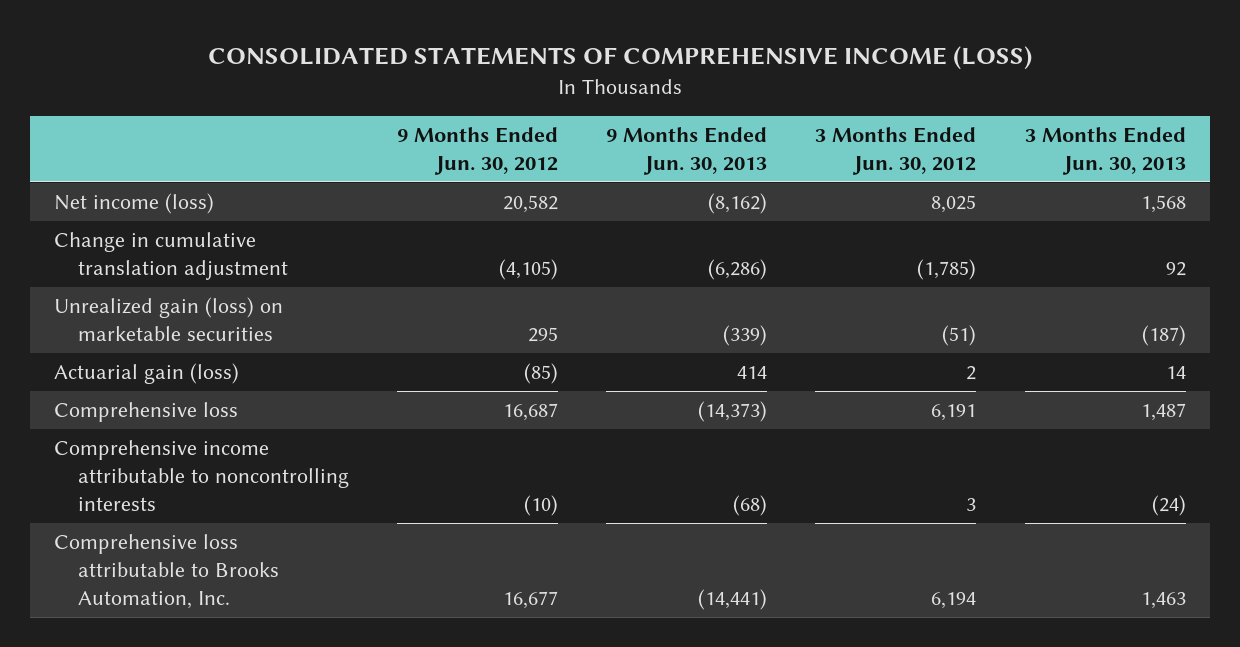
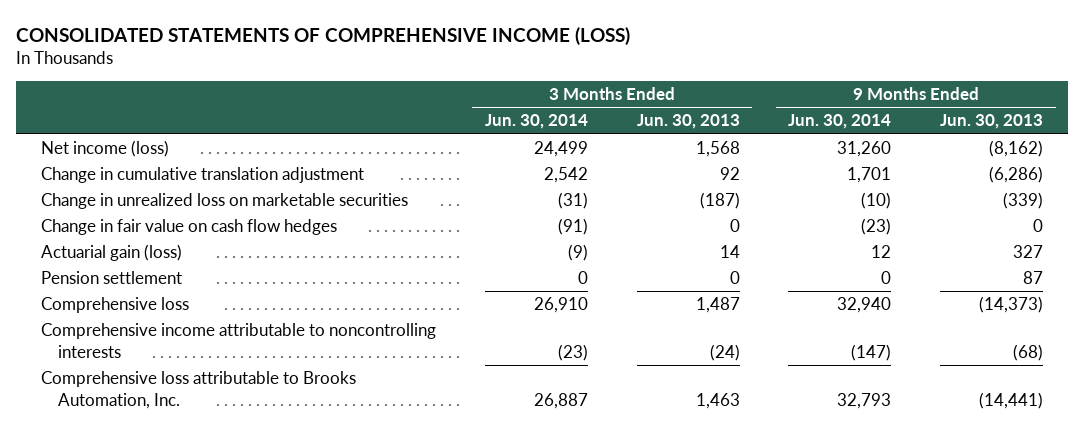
[396,126,558,175] 9 Months Ended Jun. 30, 2012 -> none
[815,126,977,175] 3 Months Ended Jun. 30, 2012 -> none
none -> [484,114,588,130] Jun. 30, 2014
none -> [788,114,892,130] Jun. 30, 2014
[54,297,284,342] Unrealized gain (loss) on marketable securities -> [40,193,408,210] Change in unrealized loss on marketable securities
none -> [40,219,337,236] Change in fair value on cash flow hedges
[737,366,768,380] 414 -> [1013,245,1044,259] 327
none -> [40,271,182,285] Pension settlement

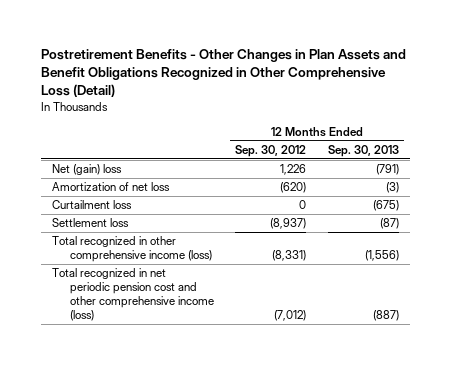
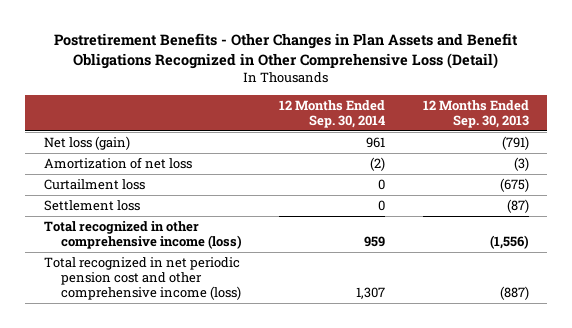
[235,145,307,158] Sep. 30, 2012 -> none
none -> [279,100,386,128] 12 Months Ended Sep. 30, 2014
[51,164,122,176] Net (gain) loss -> [43,136,130,151] Net loss (gain)

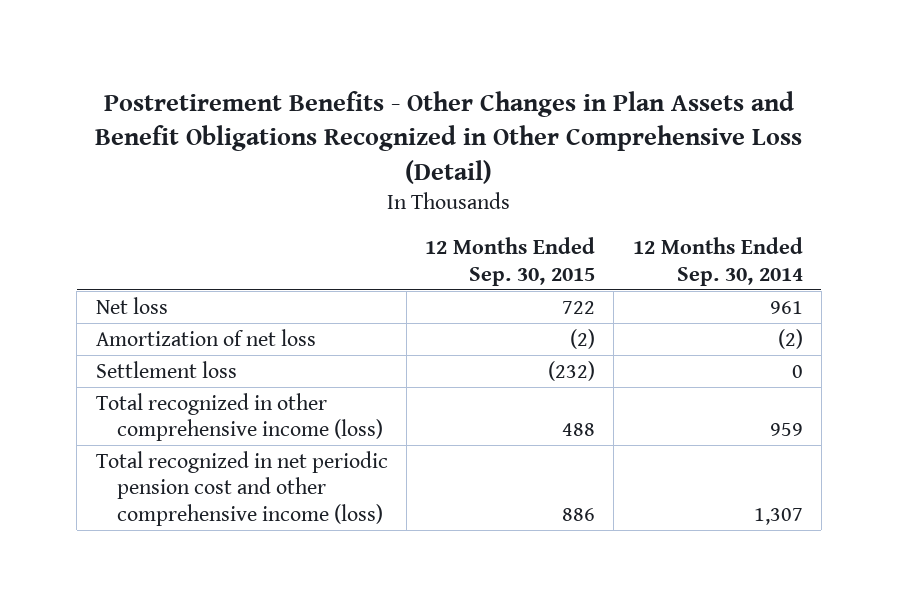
[422,100,529,128] 12 Months Ended Sep. 30, 2013 -> none
none -> [425,237,596,286] 12 Months Ended Sep. 30, 2015
[43,136,130,151] Net loss (gain) -> [95,296,168,314] Net loss
[43,179,145,191] Curtailment loss -> none

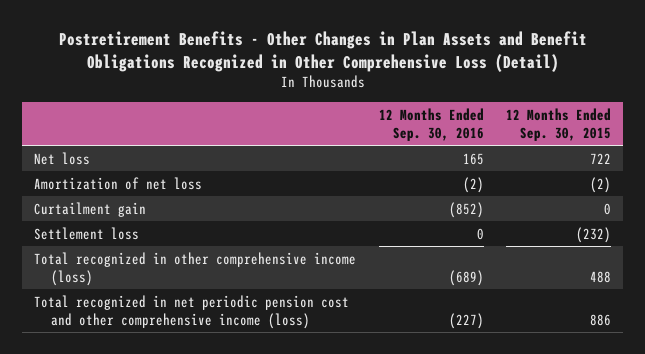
[632,237,803,286] 12 Months Ended Sep. 30, 2014 -> none
none -> [378,107,484,142] 12 Months Ended Sep. 30, 2016
none -> [33,201,146,217] Curtailment gain

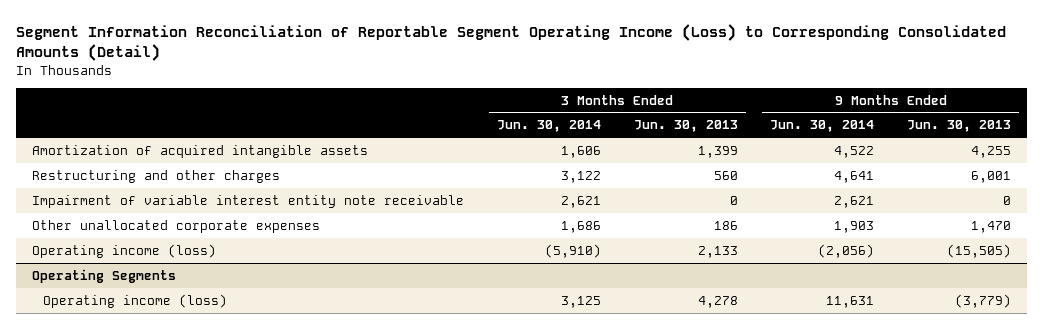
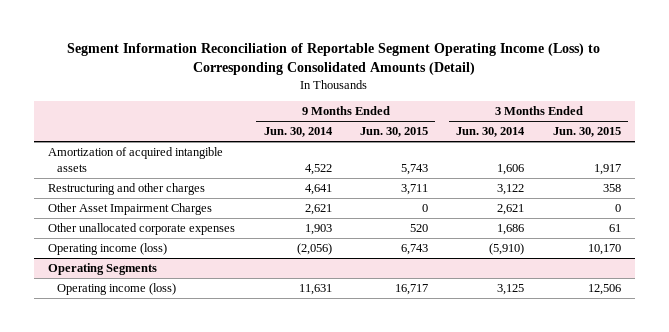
[633,120,738,133] Jun. 30, 2013 -> none
[906,120,1011,133] Jun. 30, 2013 -> none
none -> [359,127,428,138] Jun. 30, 2015
none -> [552,127,621,138] Jun. 30, 2015
[32,194,465,208] Impairment of variable interest entity note receivable -> [48,203,213,216] Other Asset Impairment Charges

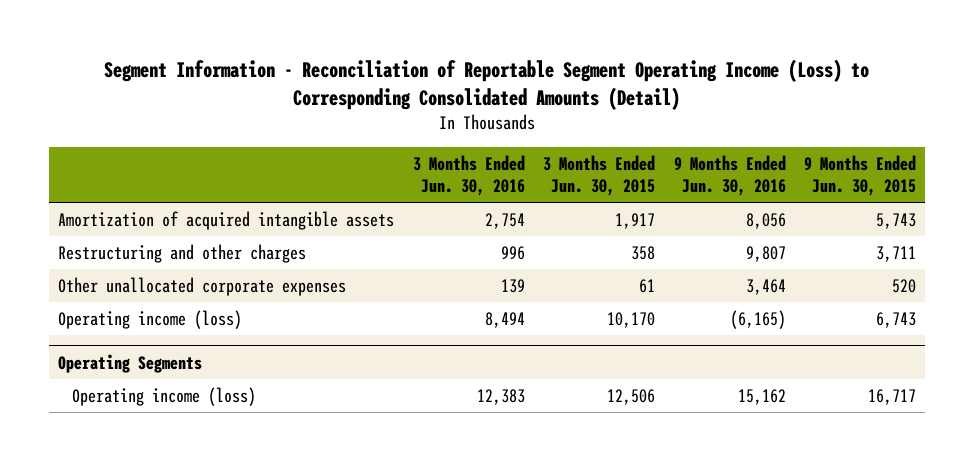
[67,43,601,76] Segment Information Reconciliation of Reportable Segment Operating Income (Loss) to Corresponding Consolidated Amounts (Detail) -> [104,58,870,110] Segment Information - Reconciliation of Reportable Segment Operating Income (Loss) to Corresponding Consolidated Amounts (Detail)
[263,127,333,138] Jun. 30, 2014 -> none
[456,127,526,138] Jun. 30, 2014 -> none
none -> [412,155,525,197] 3 Months Ended Jun. 30, 2016
none -> [673,155,786,197] 9 Months Ended Jun. 30, 2016
[48,203,213,216] Other Asset Impairment Charges -> none

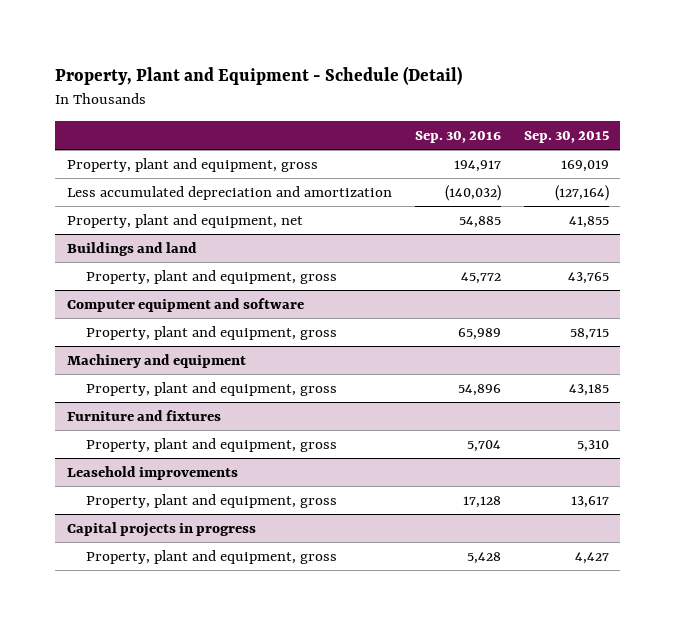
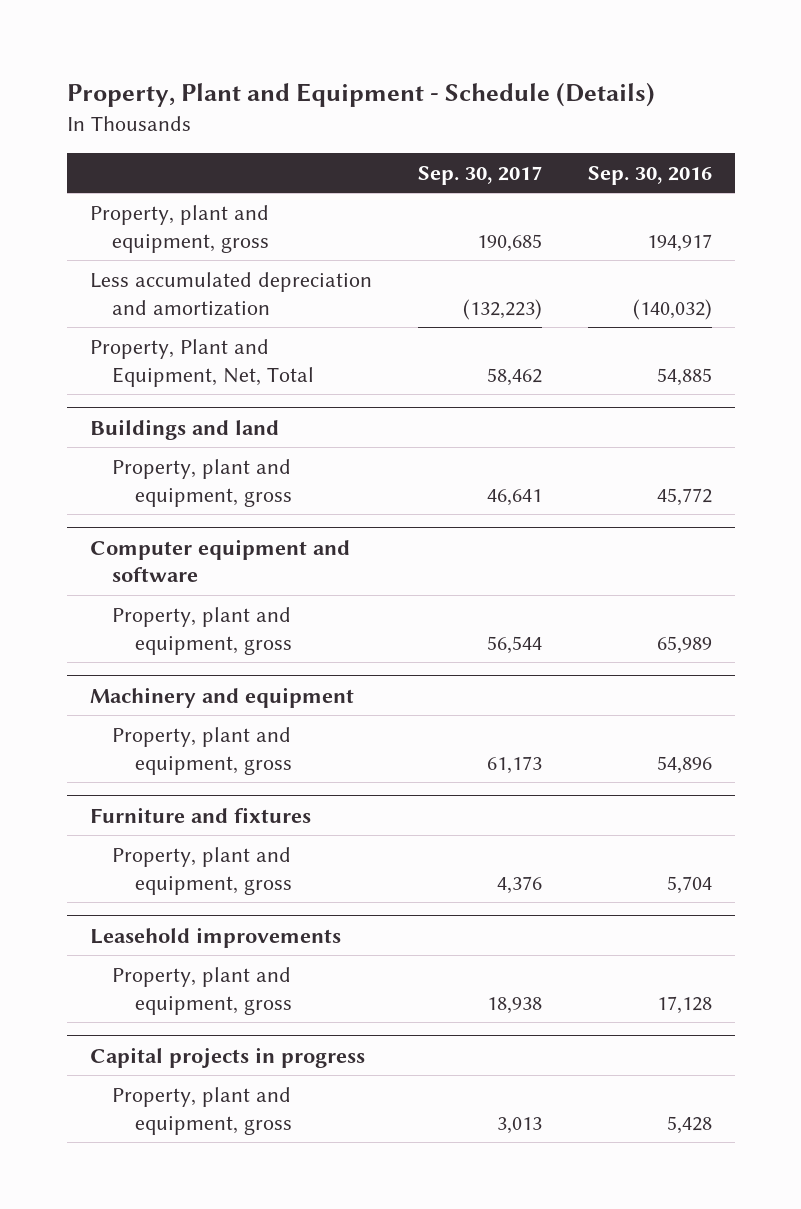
[55,66,463,86] Property, Plant and Equipment - Schedule (Detail) -> [66,82,655,108] Property, Plant and Equipment - Schedule (Details)
[523,131,609,144] Sep. 30, 2015 -> none
none -> [417,166,542,186] Sep. 30, 2017
[66,213,303,228] Property, plant and equipment, net -> [89,338,315,387] Property, Plant and Equipment, Net, Total

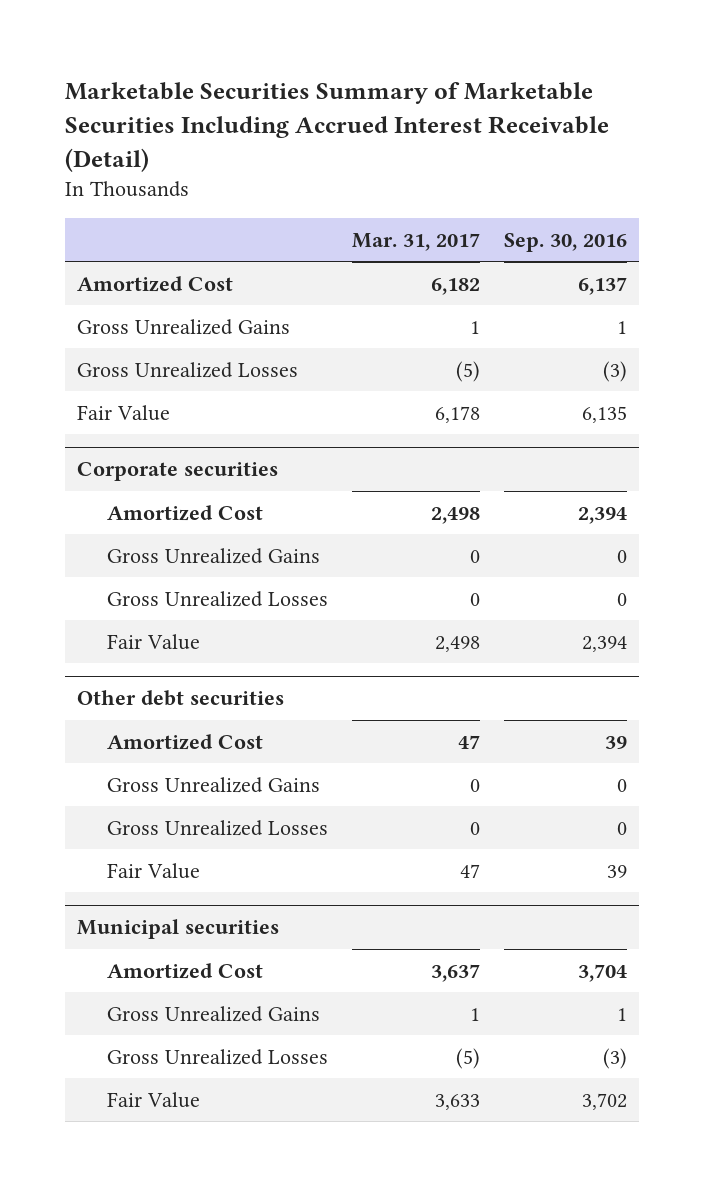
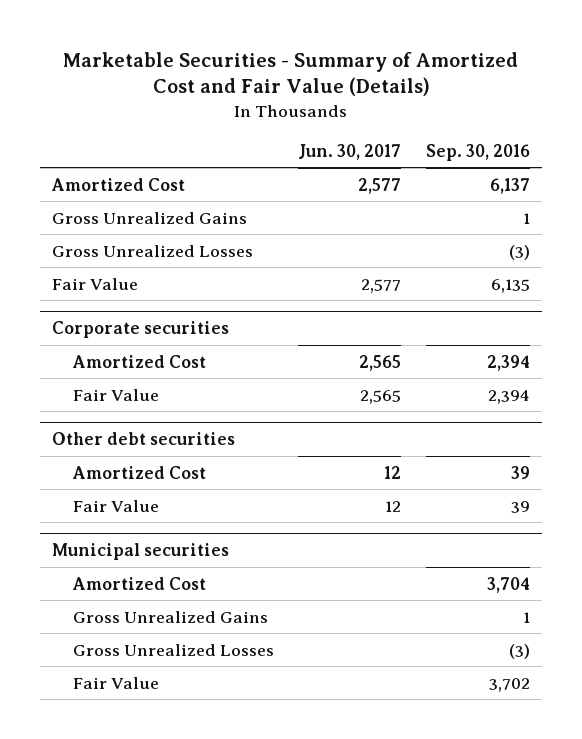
[65,82,610,172] Marketable Securities Summary of Marketable Securities Including Accrued Interest Receivable (Detail) -> [62,51,518,97] Marketable Securities - Summary of Amortized Cost and Fair Value (Details)
[351,232,480,251] Mar. 31, 2017 -> none
none -> [298,143,402,160] Jun. 30, 2017
[106,547,320,564] Gross Unrealized Gains -> none
[106,590,328,607] Gross Unrealized Losses -> none
[106,776,320,793] Gross Unrealized Gains -> none
[106,819,328,836] Gross Unrealized Losses -> none

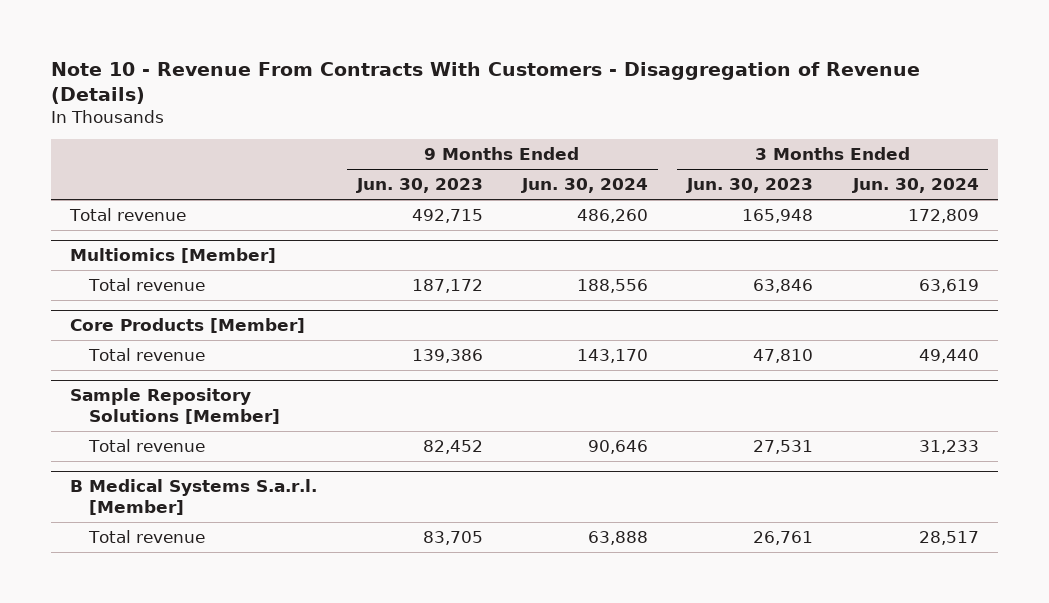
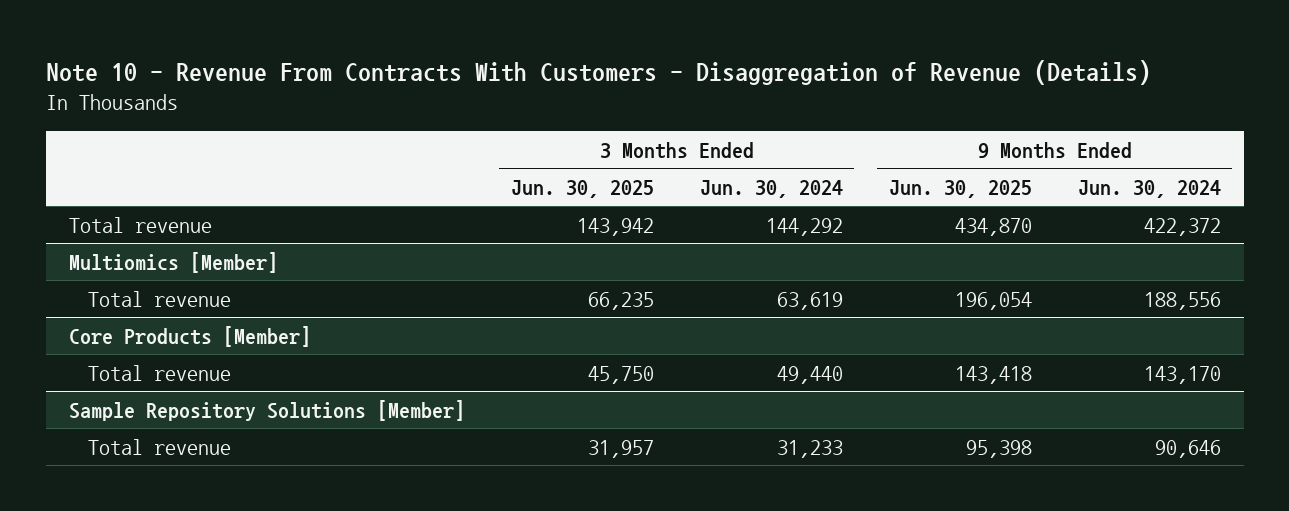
[355,178,483,194] Jun. 30, 2023 -> none
[686,178,814,194] Jun. 30, 2023 -> none
none -> [510,179,654,198] Jun. 30, 2025
none -> [888,179,1032,198] Jun. 30, 2025
[576,208,648,223] 486,260 -> [1143,217,1221,236] 422,372
[907,208,979,223] 172,809 -> [765,217,843,236] 144,292
[70,479,318,516] B Medical Systems S.a.r.l. [Member] -> none
[87,529,205,543] Total revenue -> none

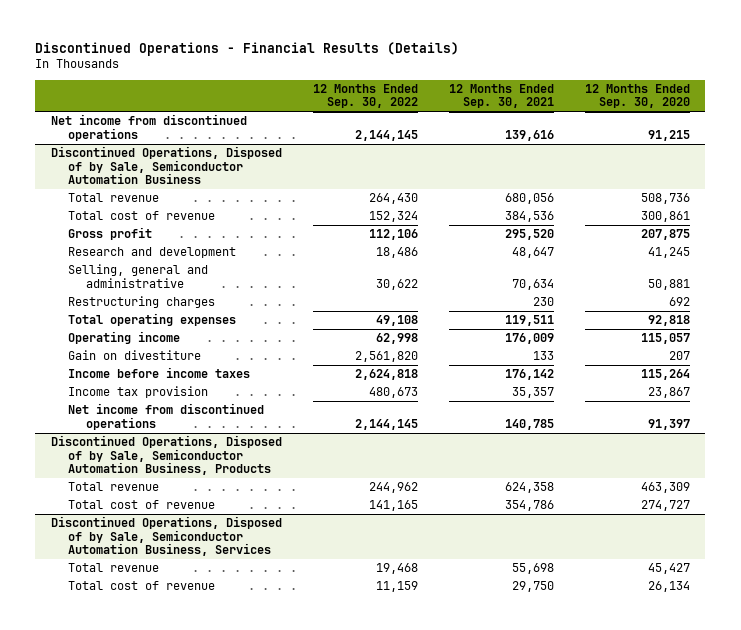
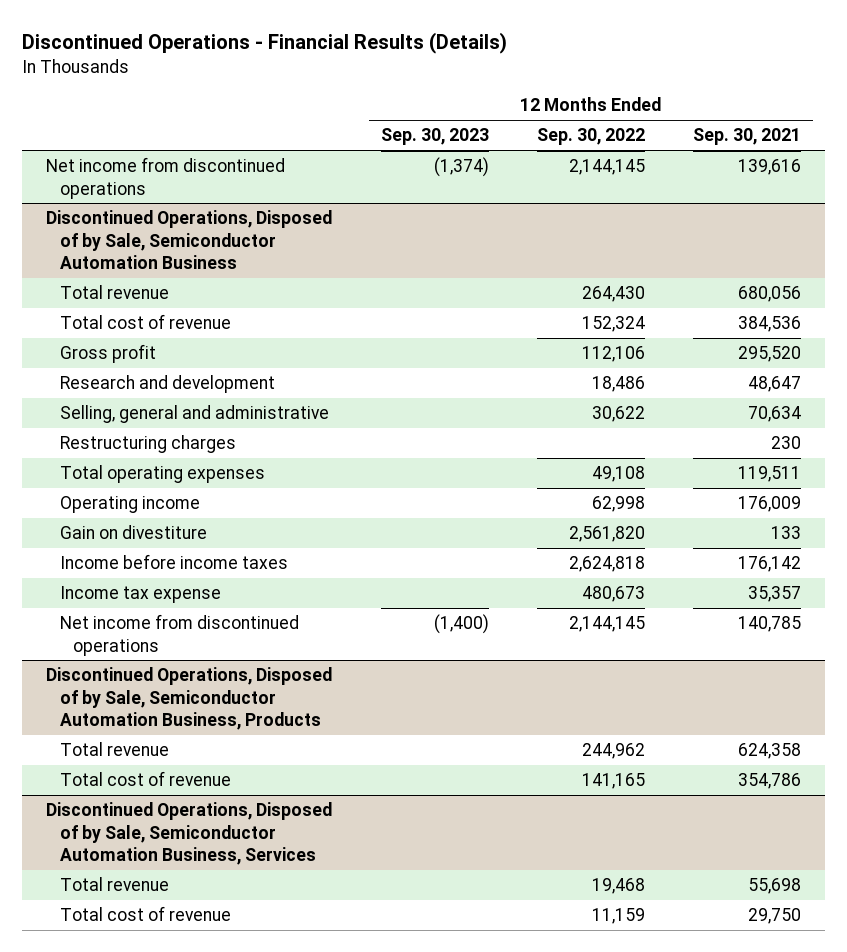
[584,83,690,109] 12 Months Ended Sep. 30, 2020 -> none
none -> [380,128,489,146] Sep. 30, 2023
[68,386,209,399] Income tax provision -> [59,586,221,604] Income tax expense

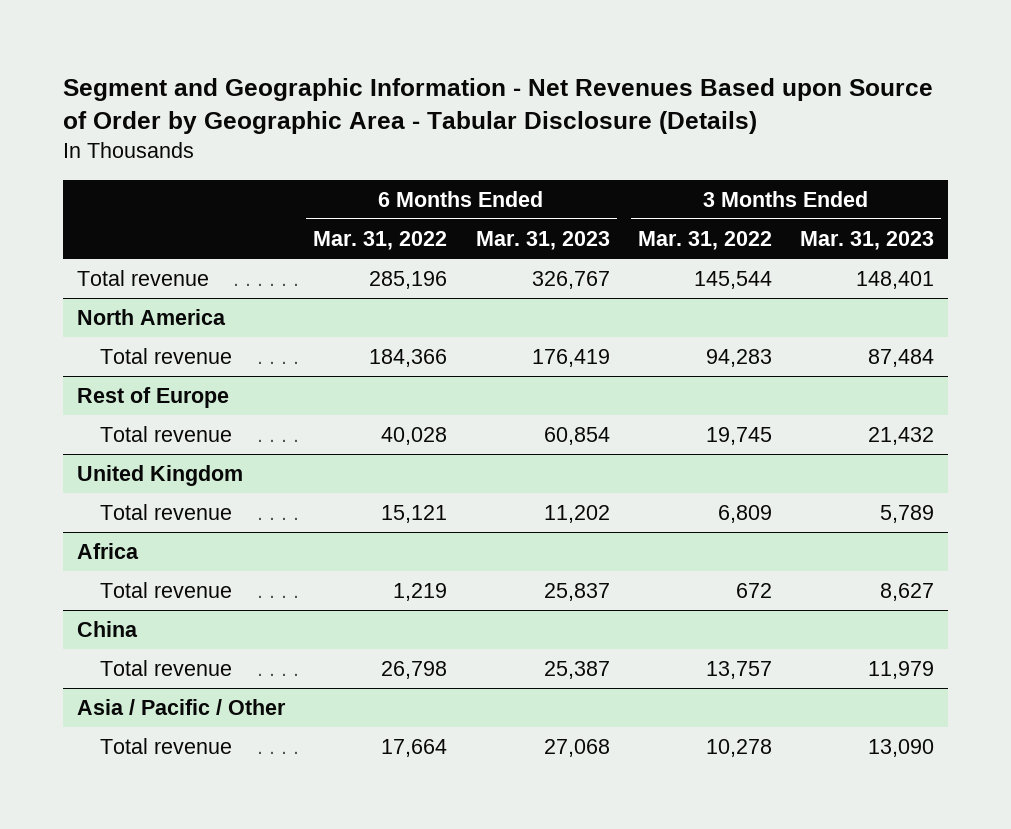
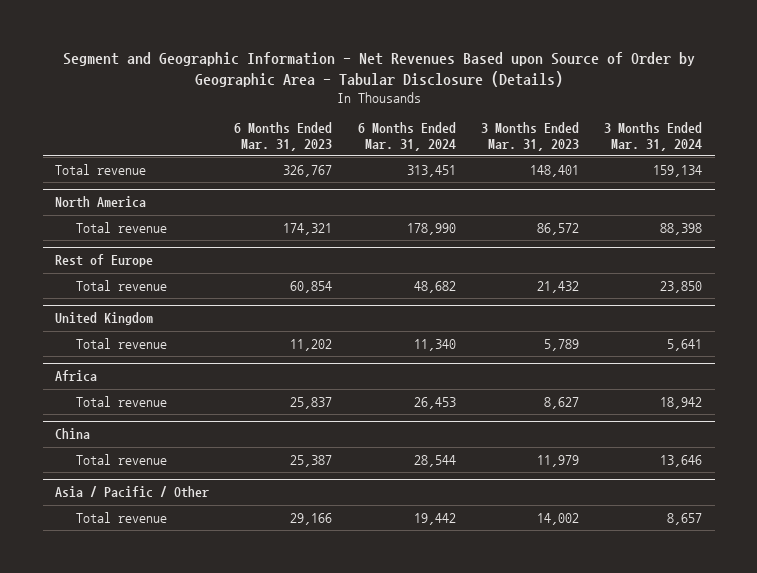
[313,230,448,250] Mar. 31, 2022 -> none
[637,230,772,250] Mar. 31, 2022 -> none
none -> [357,122,456,151] 6 Months Ended Mar. 31, 2024
none -> [604,122,703,151] 3 Months Ended Mar. 31, 2024
[531,348,610,367] 176,419 -> [283,222,333,235] 174,321
[868,348,935,367] 87,484 -> [536,222,579,235] 86,572
[543,738,610,757] 27,068 -> [290,512,333,525] 29,166
[868,738,935,757] 13,090 -> [536,512,579,525] 14,002

